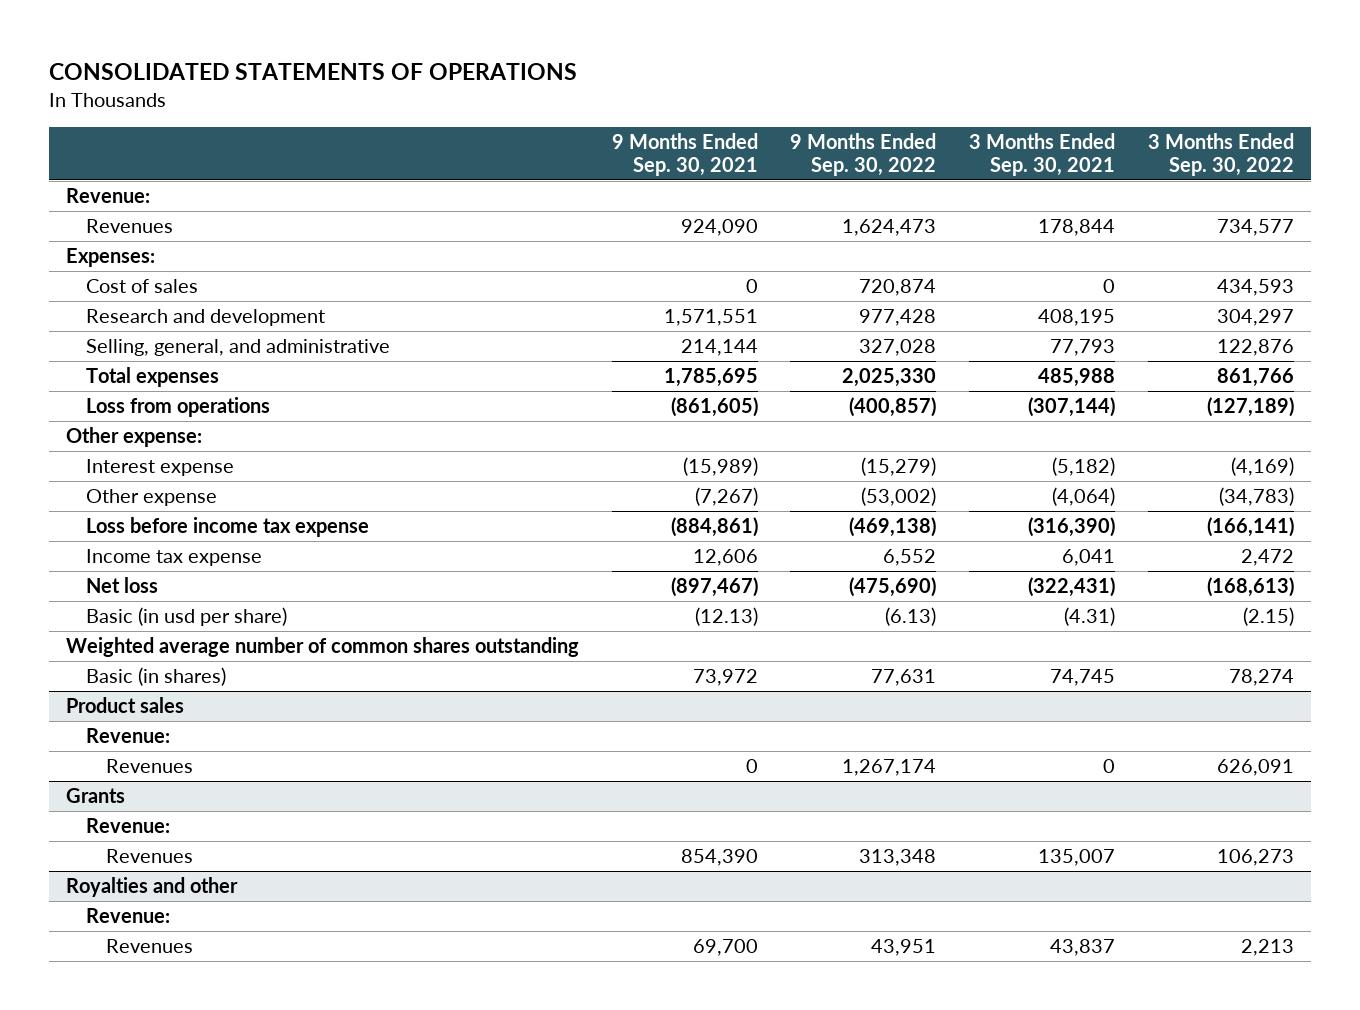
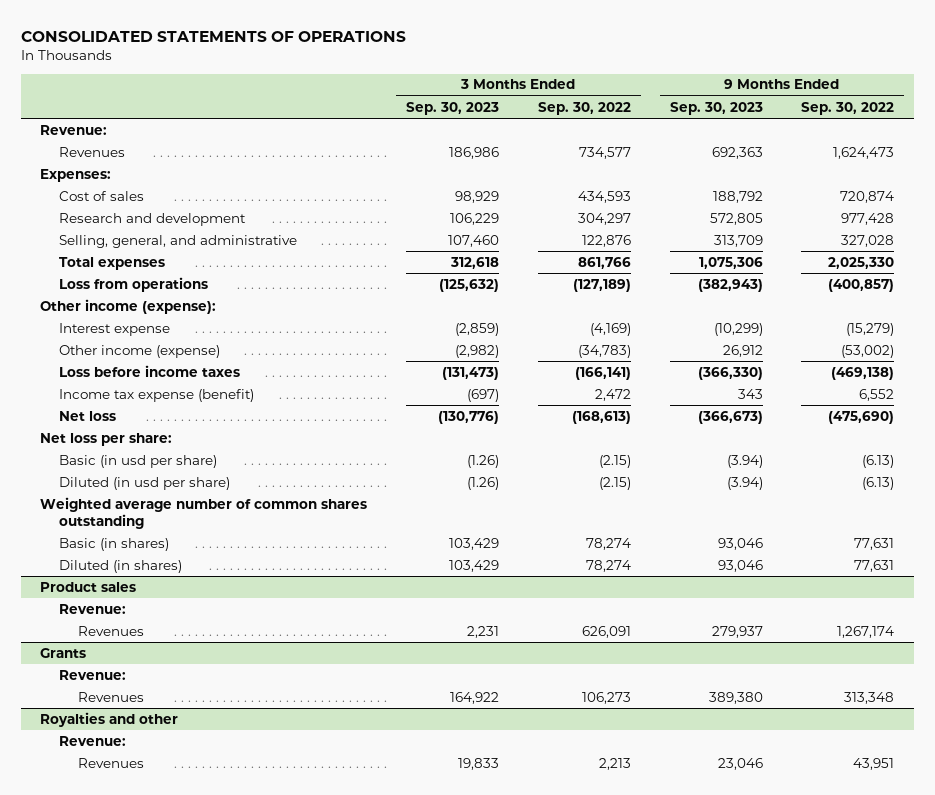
[611,132,758,177] 9 Months Ended Sep. 30, 2021 -> none
[969,132,1116,177] 3 Months Ended Sep. 30, 2021 -> none
none -> [406,101,500,115] Sep. 30, 2023
none -> [669,101,763,115] Sep. 30, 2023
[65,426,202,447] Other expense: -> [40,298,217,314] Other income (expense):
[85,488,217,506] Other expense -> [58,344,220,358] Other income (expense)
[85,516,369,537] Loss before income tax expense -> [58,364,240,377] Loss before income taxes
[85,548,262,566] Income tax expense -> [58,388,254,402] Income tax expense (benefit)
none -> [40,432,173,446] Net loss per share:
none -> [58,476,230,490] Diluted (in usd per share)
none -> [58,559,182,573] Diluted (in shares)

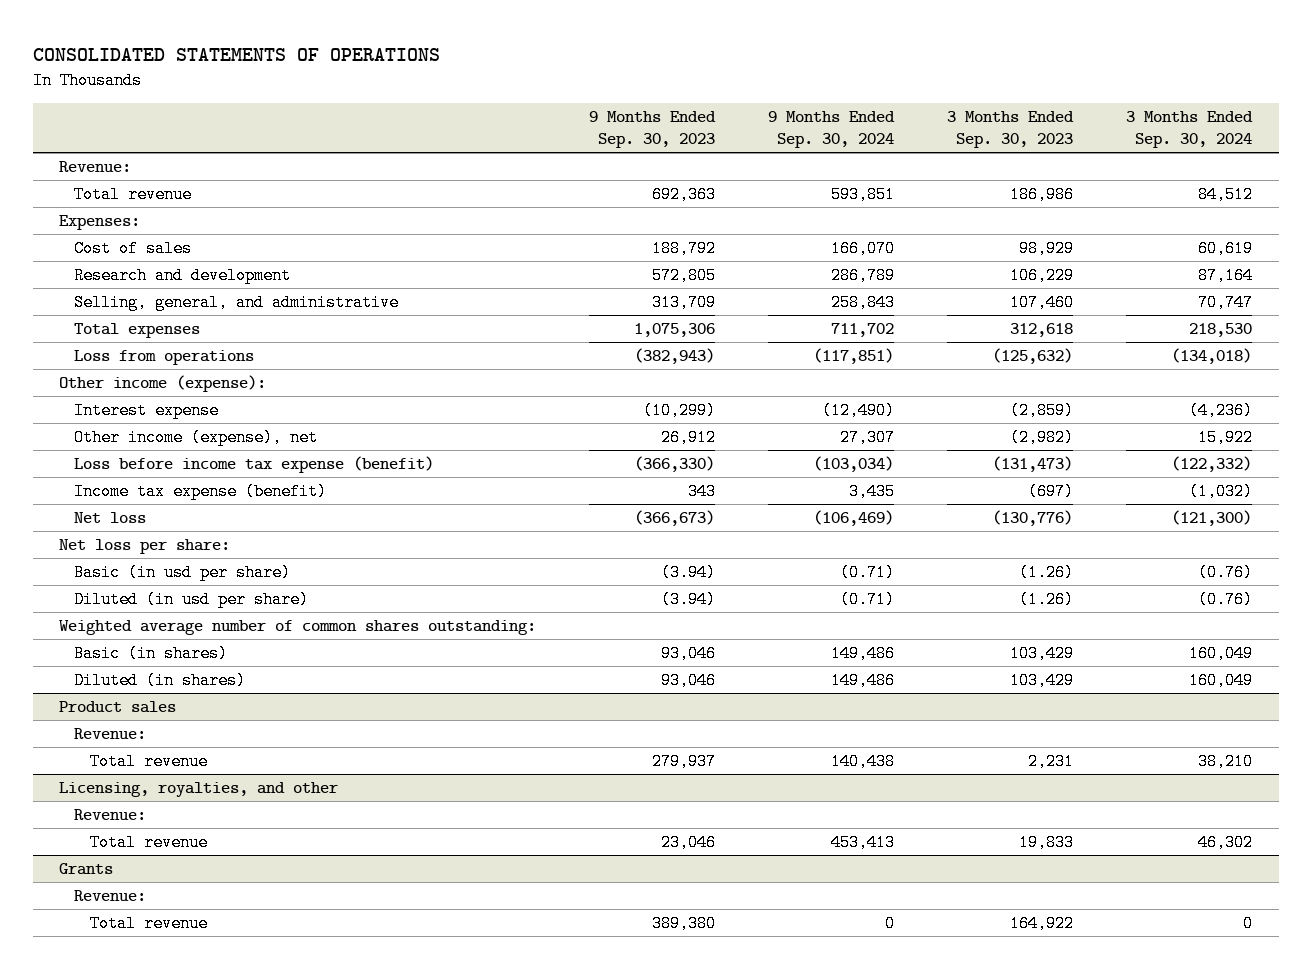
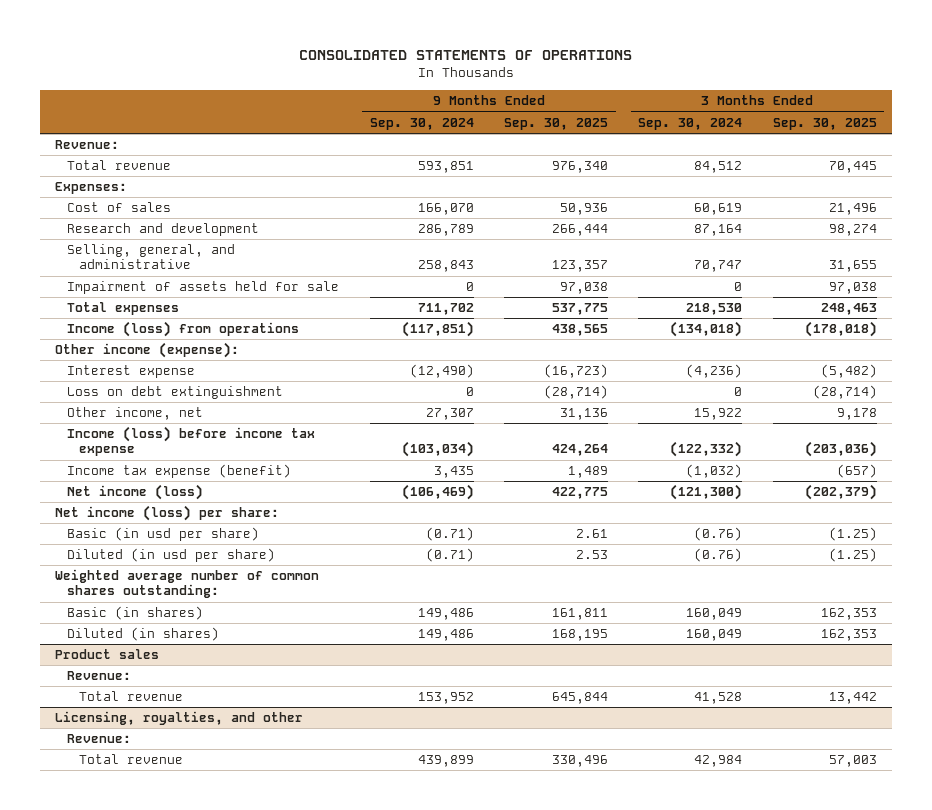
[589,111,717,148] 9 Months Ended Sep. 30, 2023 -> none
[947,111,1075,148] 3 Months Ended Sep. 30, 2023 -> none
none -> [503,117,608,130] Sep. 30, 2025
none -> [772,117,877,130] Sep. 30, 2025
none -> [67,281,340,295] Impairment of assets held for sale
[74,350,255,366] Loss from operations -> [67,321,300,338] Income (loss) from operations
none -> [67,386,284,400] Loss on debt extinguishment
[74,429,319,447] Other income (expense), net -> [67,407,204,421] Other income, net
[74,456,435,474] Loss before income tax expense (benefit) -> [67,426,316,457] Income (loss) before income tax expense
[74,512,147,524] Net loss -> [67,484,204,501] Net income (loss)
[59,539,231,555] Net loss per share: -> [55,505,280,522] Net income (loss) per share:
[831,753,896,771] 140,438 -> [417,692,474,705] 153,952
[1198,753,1254,771] 38,210 -> [694,692,743,705] 41,528
[59,863,114,876] Grants -> none
[74,890,147,902] Revenue: -> none
[89,915,208,933] Total revenue -> none
[831,834,896,852] 453,413 -> [417,755,474,768] 439,899
[1198,834,1254,852] 46,302 -> [694,755,743,768] 42,984

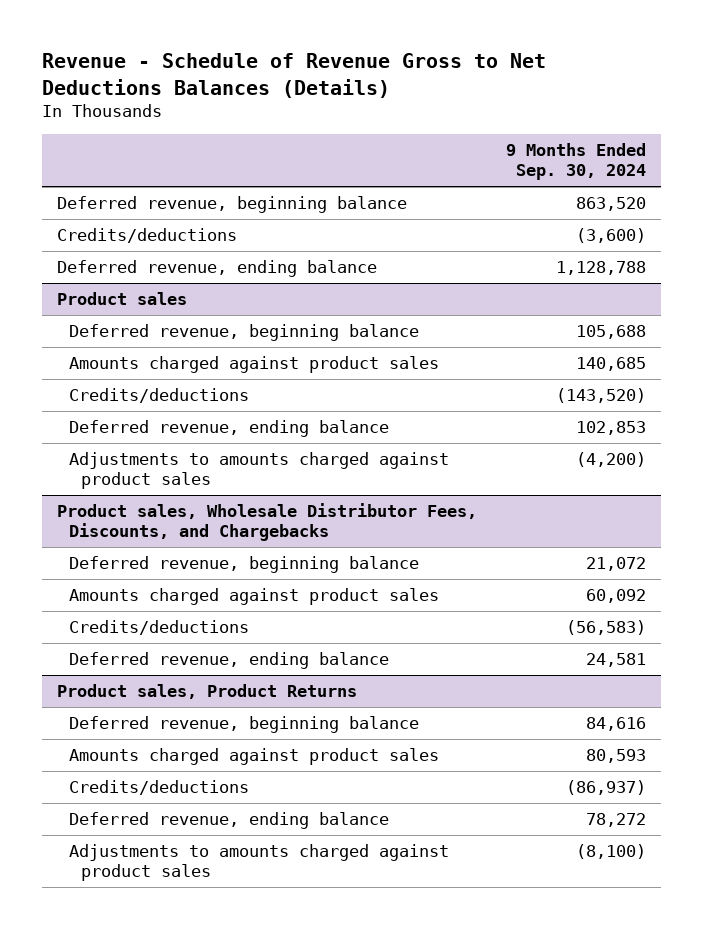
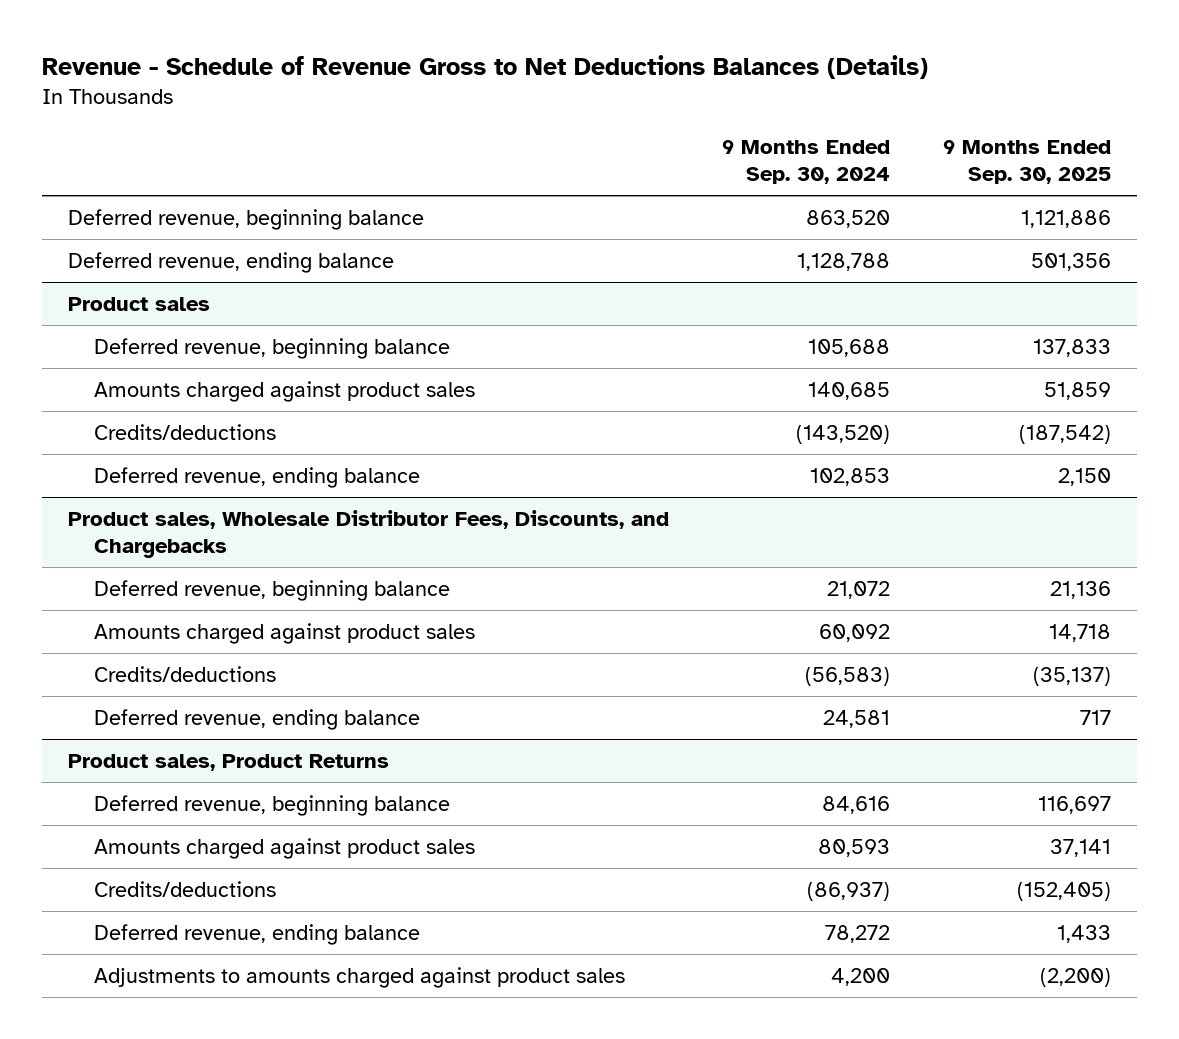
none -> [942,140,1111,185] 9 Months Ended Sep. 30, 2025
[56,228,237,244] Credits/deductions -> none
[69,452,450,490] Adjustments to amounts charged against product sales -> none
[576,844,647,860] (8,100) -> [831,967,891,986] 4,200

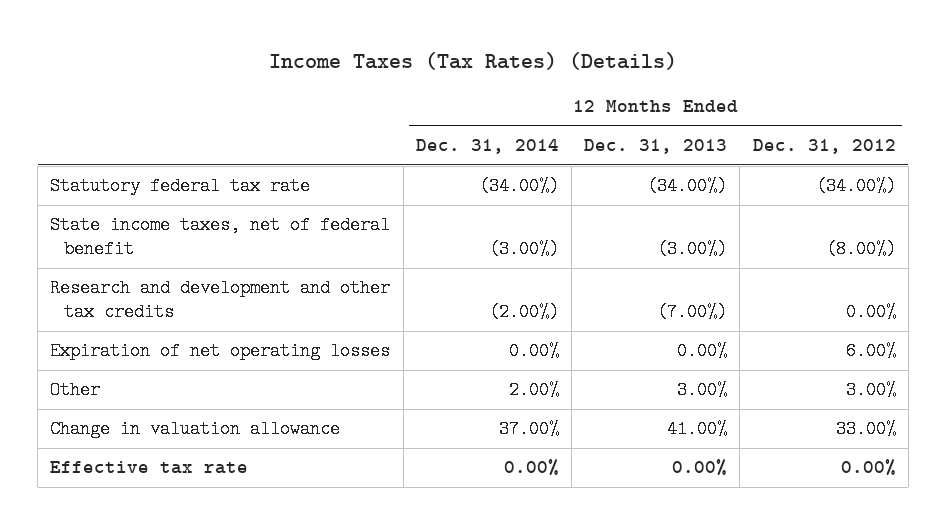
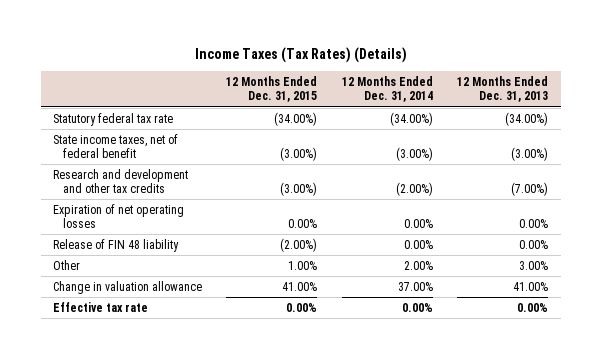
[752,139,896,155] Dec. 31, 2012 -> none
none -> [226,76,318,103] 12 Months Ended Dec. 31, 2015
none -> [52,238,179,252] Release of FIN 48 liability

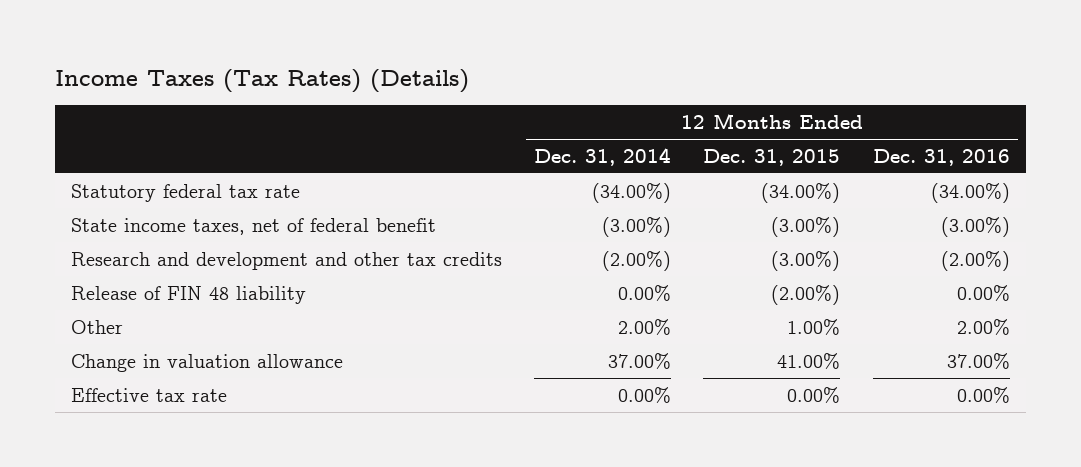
[457,76,549,103] 12 Months Ended Dec. 31, 2013 -> none
none -> [872,148,1010,166] Dec. 31, 2016
[52,203,184,229] Expiration of net operating losses -> none

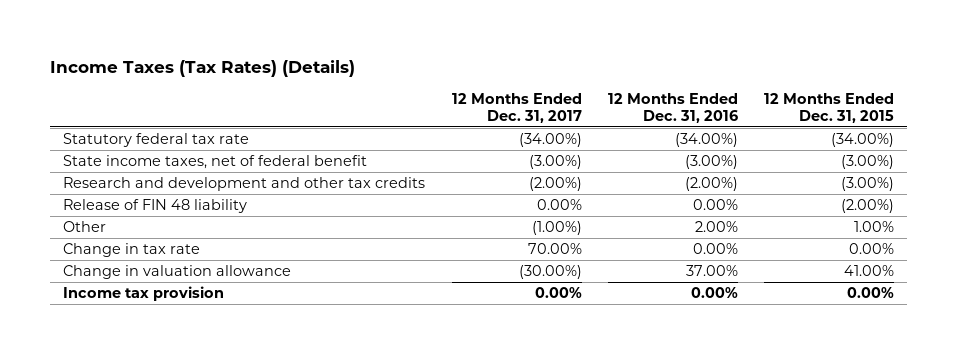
[534,147,672,166] Dec. 31, 2014 -> none
none -> [451,92,582,123] 12 Months Ended Dec. 31, 2017
none -> [63,243,201,258] Change in tax rate
[71,387,228,402] Effective tax rate -> [63,286,225,302] Income tax provision

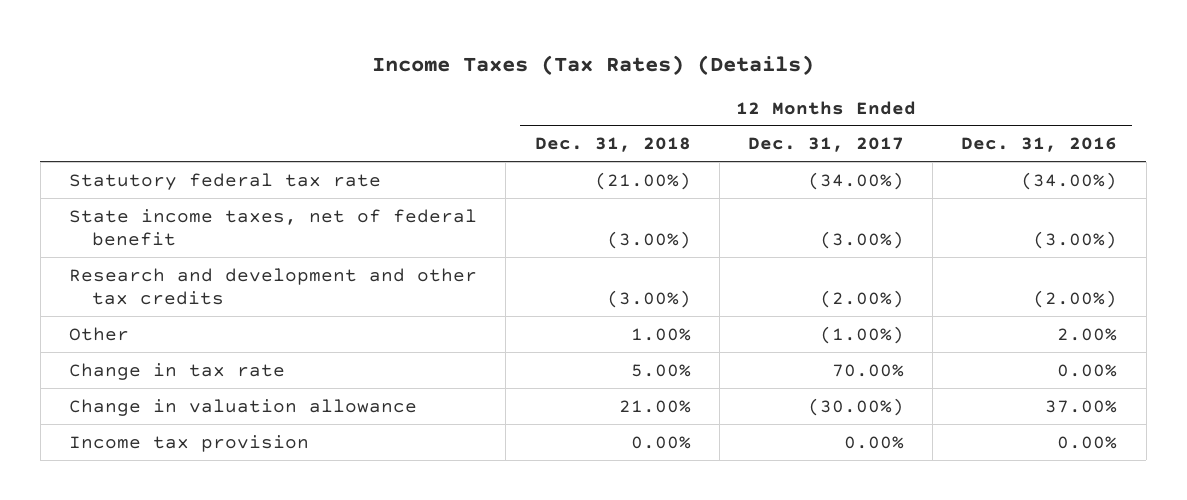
[763,92,894,123] 12 Months Ended Dec. 31, 2015 -> none
none -> [534,137,691,153] Dec. 31, 2018
[63,199,248,214] Release of FIN 48 liability -> none

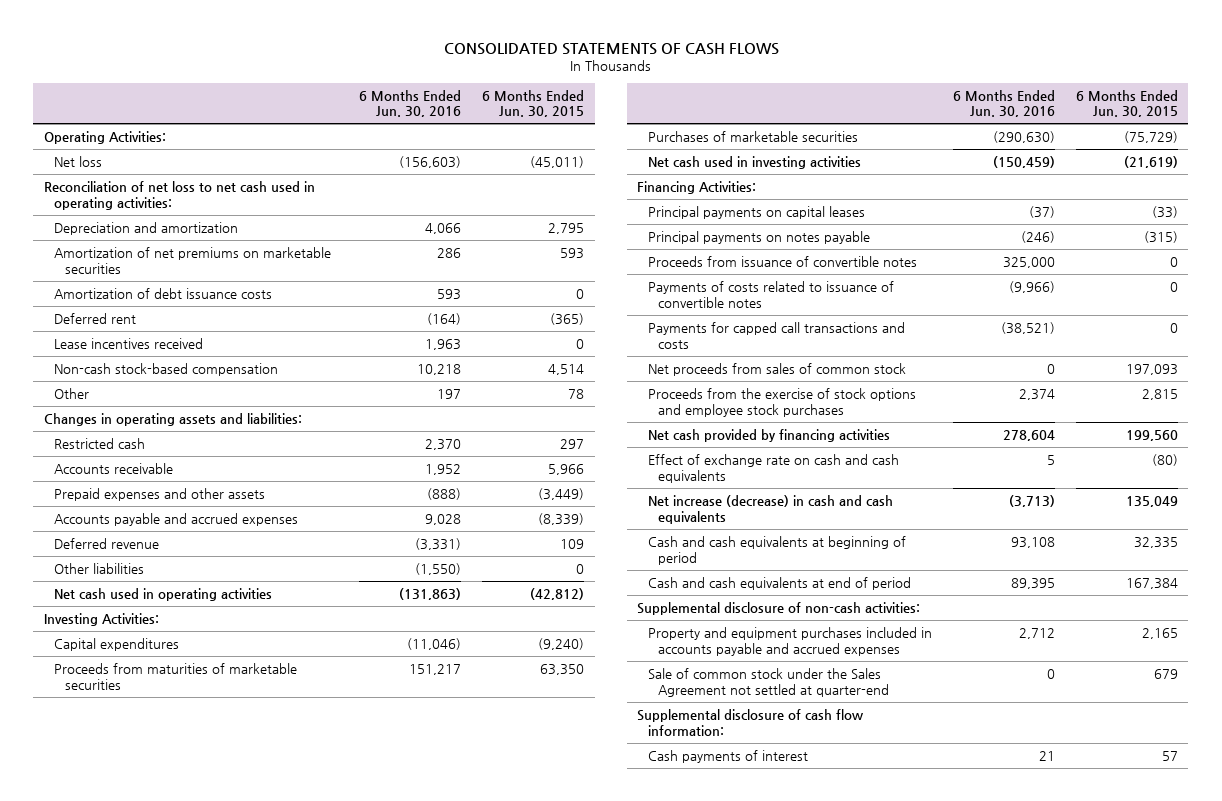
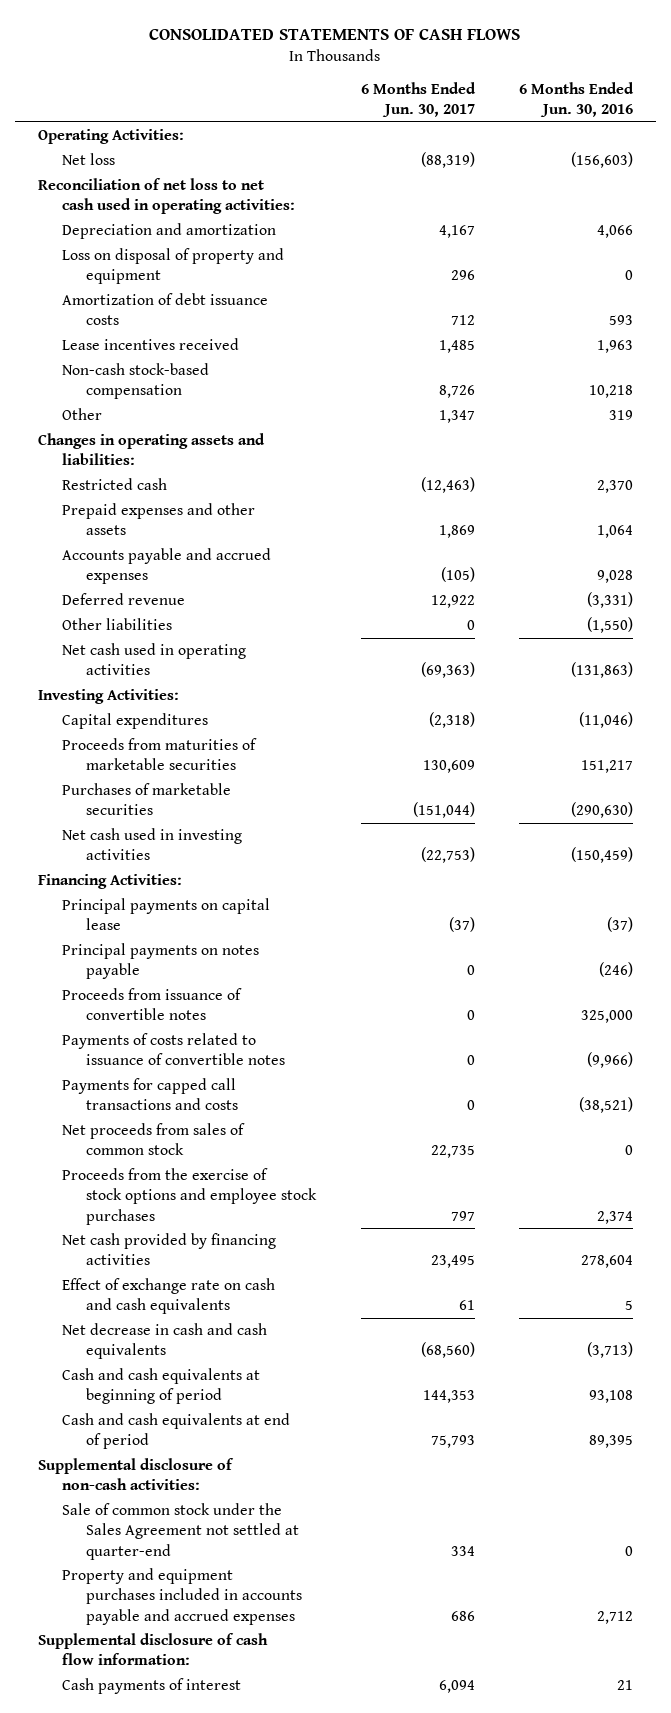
[482,89,585,118] 6 Months Ended Jun. 30, 2015 -> none
none -> [360,82,476,118] 6 Months Ended Jun. 30, 2017
[54,246,332,274] Amortization of net premiums on marketable securities -> none
none -> [61,248,284,285] Loss on disposal of property and equipment
[54,312,137,324] Deferred rent -> none
[437,388,462,399] 197 -> [609,410,634,421] 319
[54,462,174,474] Accounts receivable -> none
[427,487,462,500] (888) -> [597,525,634,539] 1,064
[647,205,865,219] Principal payments on capital leases -> [61,898,270,931] Principal payments on capital lease
[647,494,893,524] Net increase (decrease) in cash and cash equivalents -> [61,1323,267,1360] Net decrease in cash and cash equivalents
[647,626,932,656] Property and equipment purchases included in accounts payable and accrued expenses -> [61,1568,303,1625] Property and equipment purchases included in accounts payable and accrued expenses

